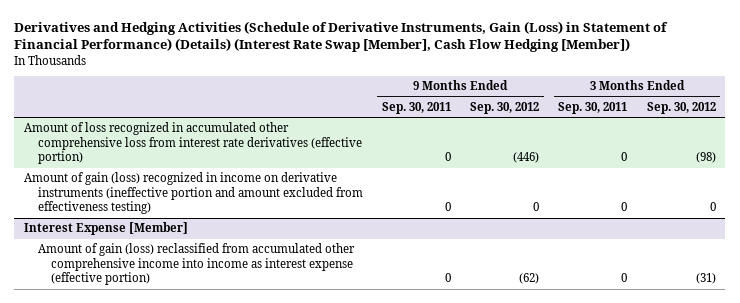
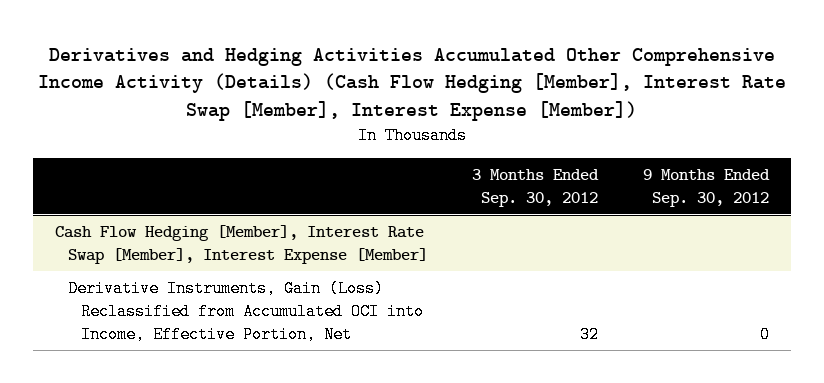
[14,20,669,53] Derivatives and Hedging Activities (Schedule of Derivative Instruments, Gain (Loss) in Statement of Financial Performance) (Details) (Interest Rate Swap [Member], Cash Flow Hedging [Member]) -> [37,47,786,121] Derivatives and Hedging Activities Accumulated Other Comprehensive Income Activity (Details) (Cash Flow Hedging [Member], Interest Rate Swap [Member], Interest Expense [Member])
[381,102,451,115] Sep. 30, 2011 -> none
[558,102,628,115] Sep. 30, 2011 -> none
[24,122,362,165] Amount of loss recognized in accumulated other comprehensive loss from interest rate derivatives (effective portion) -> none
[24,172,363,215] Amount of gain (loss) recognized in income on derivative instruments (ineffective portion and amount excluded from effectiveness testing) -> none
[24,222,189,236] Interest Expense [Member] -> none
none -> [55,224,429,264] Cash Flow Hedging [Member], Interest Rate Swap [Member], Interest Expense [Member]
[37,243,355,286] Amount of gain (loss) reclassified from accumulated other comprehensive income into income as interest expense (effective portion) -> [68,279,425,343] Derivative Instruments, Gain (Loss) Reclassified from Accumulated OCI into Income, Effective Portion, Net
[519,273,540,285] (62) -> [759,325,770,343] 0
[695,273,716,285] (31) -> [580,325,600,343] 32

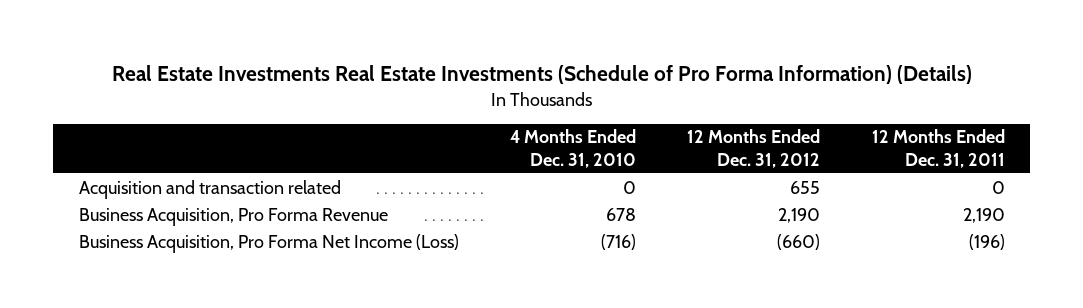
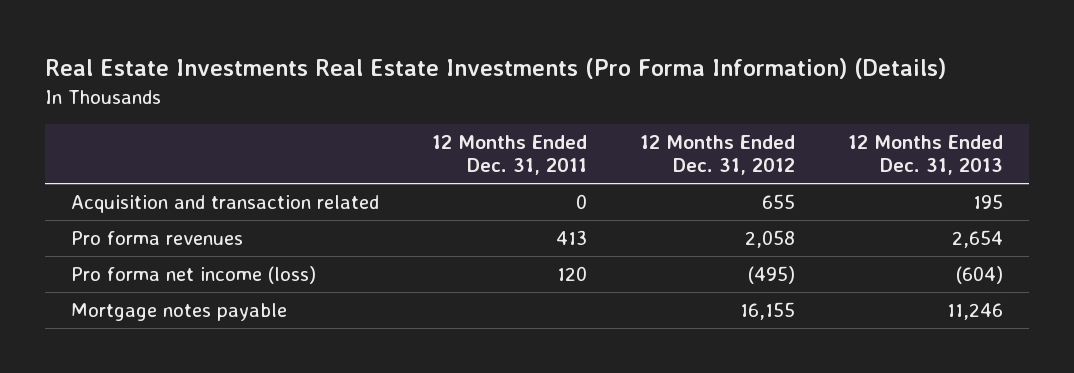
[111,65,972,85] Real Estate Investments Real Estate Investments (Schedule of Pro Forma Information) (Details) -> [44,58,946,80] Real Estate Investments Real Estate Investments (Pro Forma Information) (Details)
[510,129,637,168] 4 Months Ended Dec. 31, 2010 -> none
none -> [847,134,1003,176] 12 Months Ended Dec. 31, 2013
[78,207,388,226] Business Acquisition, Pro Forma Revenue -> [71,230,244,245] Pro forma revenues
[778,207,821,223] 2,190 -> [744,229,795,248] 2,058
[962,207,1005,223] 2,190 -> [556,229,588,245] 413
[78,233,459,253] Business Acquisition, Pro Forma Net Income (Loss) -> [71,265,317,284] Pro forma net income (loss)
[777,233,821,250] (660) -> [747,265,795,284] (495)
[968,233,1005,250] (196) -> [557,265,588,281] 120
none -> [71,302,288,321] Mortgage notes payable

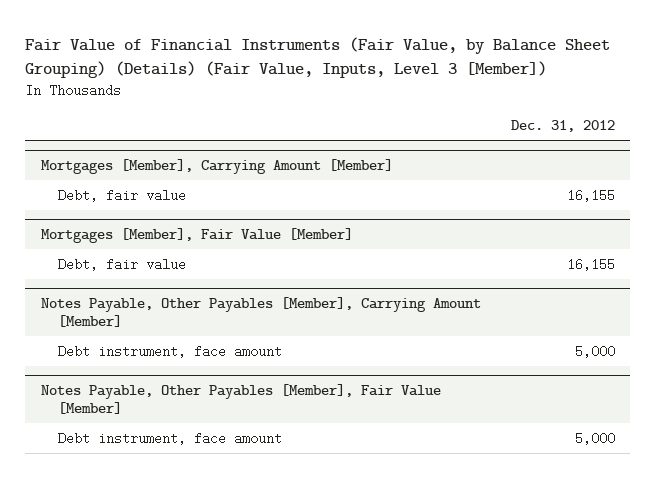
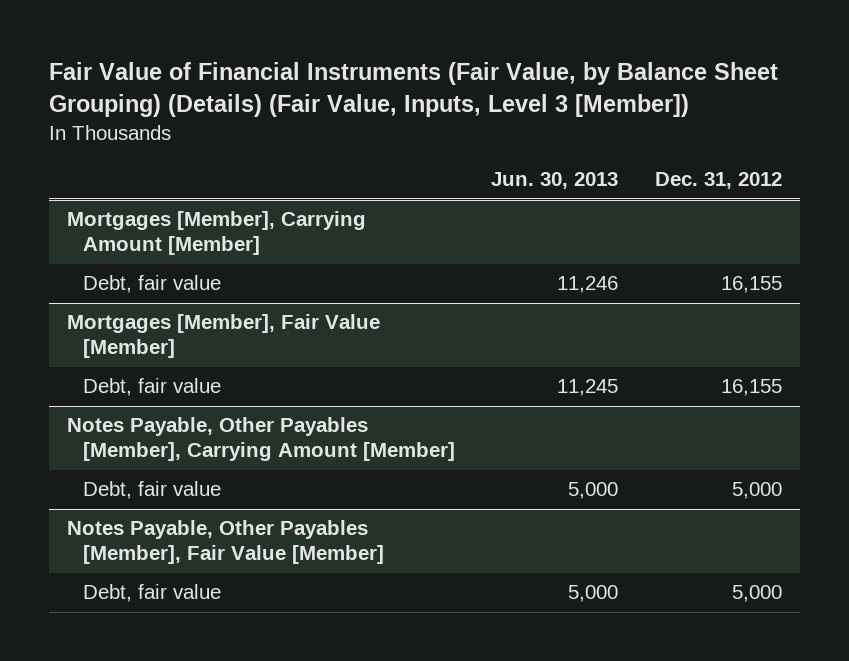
none -> [491,172,619,190] Jun. 30, 2013
[58,344,283,358] Debt instrument, face amount -> none
none -> [82,481,221,500] Debt, fair value
[58,431,283,445] Debt instrument, face amount -> none
none -> [82,584,221,603] Debt, fair value

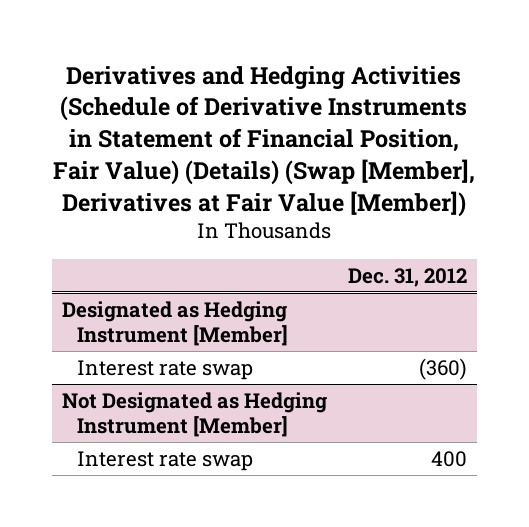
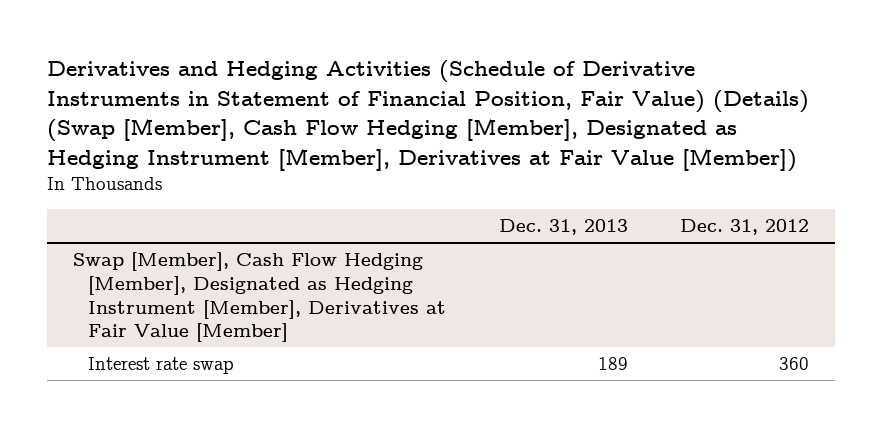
[53,65,476,217] Derivatives and Hedging Activities (Schedule of Derivative Instruments in Statement of Financial Position, Fair Value) (Details) (Swap [Member], Derivatives at Fair Value [Member]) -> [46,60,809,172] Derivatives and Hedging Activities (Schedule of Derivative Instruments in Statement of Financial Position, Fair Value) (Details) (Swap [Member], Cash Flow Hedging [Member], Designated as Hedging Instrument [Member], Derivatives at Fair Value [Member])
none -> [498,219,628,236] Dec. 31, 2013
[62,300,289,347] Designated as Hedging Instrument [Member] -> none
[62,391,328,438] Not Designated as Hedging Instrument [Member] -> none
[77,450,254,471] Interest rate swap -> none
none -> [73,252,447,343] Swap [Member], Cash Flow Hedging [Member], Designated as Hedging Instrument [Member], Derivatives at Fair Value [Member]
[418,357,467,380] (360) -> [778,357,809,371] 360

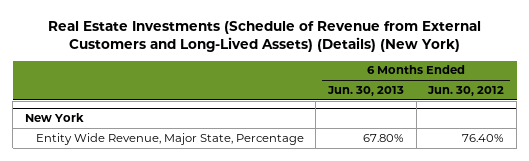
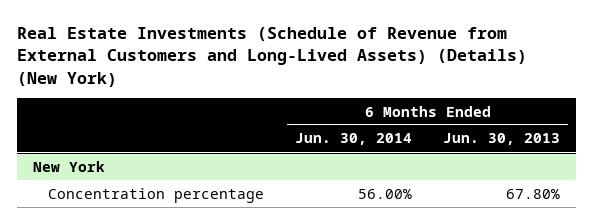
[427,86,505,97] Jun. 30, 2012 -> none
none -> [295,133,413,146] Jun. 30, 2014
[35,132,304,145] Entity Wide Revenue, Major State, Percentage -> [47,187,264,203] Concentration percentage

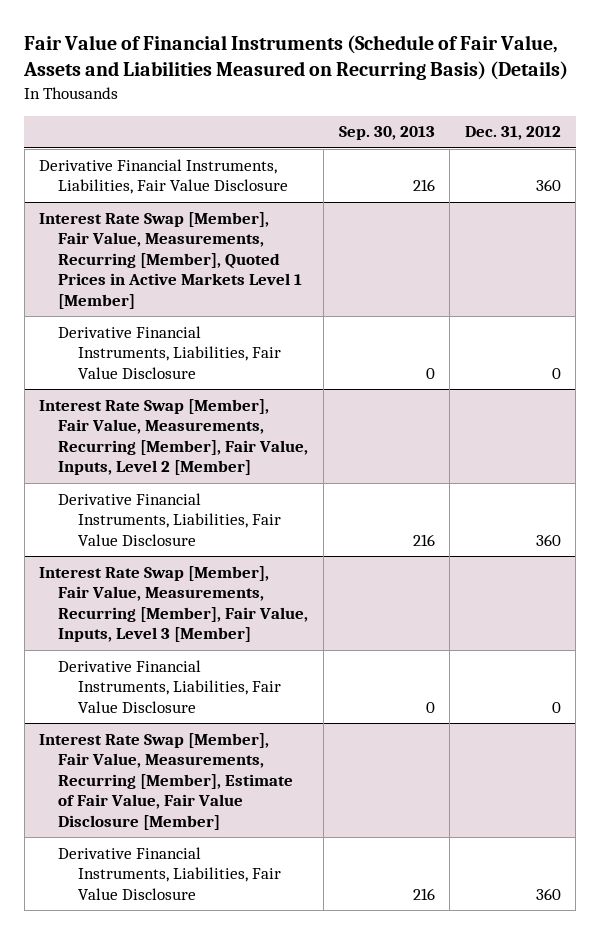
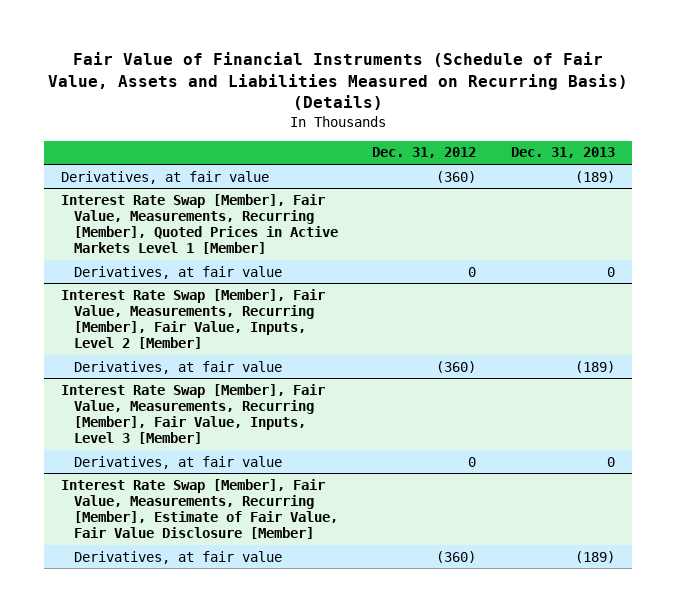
[338,126,435,141] Sep. 30, 2013 -> none
none -> [510,147,615,159] Dec. 31, 2013
[39,158,289,195] Derivative Financial Instruments, Liabilities, Fair Value Disclosure -> [60,170,269,184] Derivatives, at fair value
[535,179,561,192] 360 -> [436,170,477,183] (360)
[58,325,281,379] Derivative Financial Instruments, Liabilities, Fair Value Disclosure -> [73,265,282,279] Derivatives, at fair value
[58,492,281,546] Derivative Financial Instruments, Liabilities, Fair Value Disclosure -> [73,360,282,374] Derivatives, at fair value
[535,533,561,546] 360 -> [436,360,477,373] (360)
[58,659,281,713] Derivative Financial Instruments, Liabilities, Fair Value Disclosure -> [73,455,282,469] Derivatives, at fair value
[58,846,281,900] Derivative Financial Instruments, Liabilities, Fair Value Disclosure -> [73,550,282,564] Derivatives, at fair value
[535,887,561,900] 360 -> [436,550,477,563] (360)

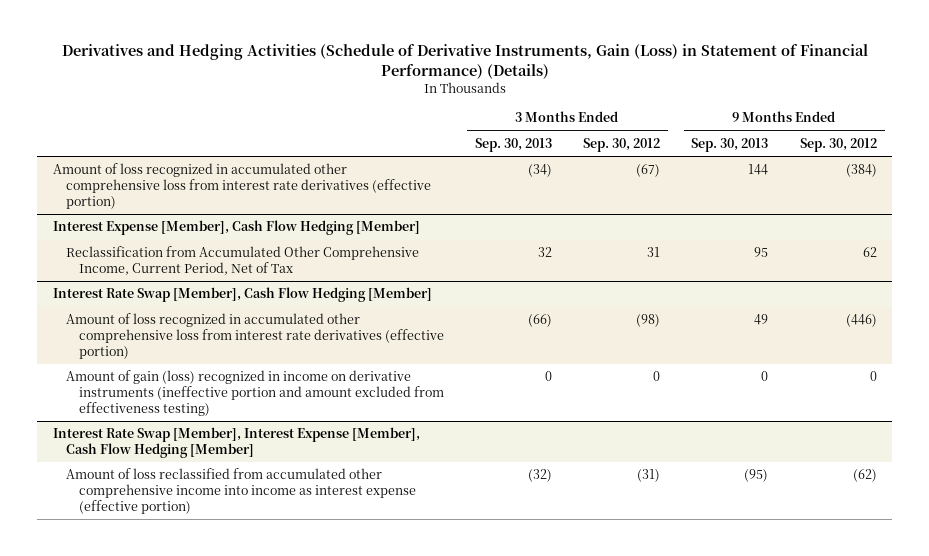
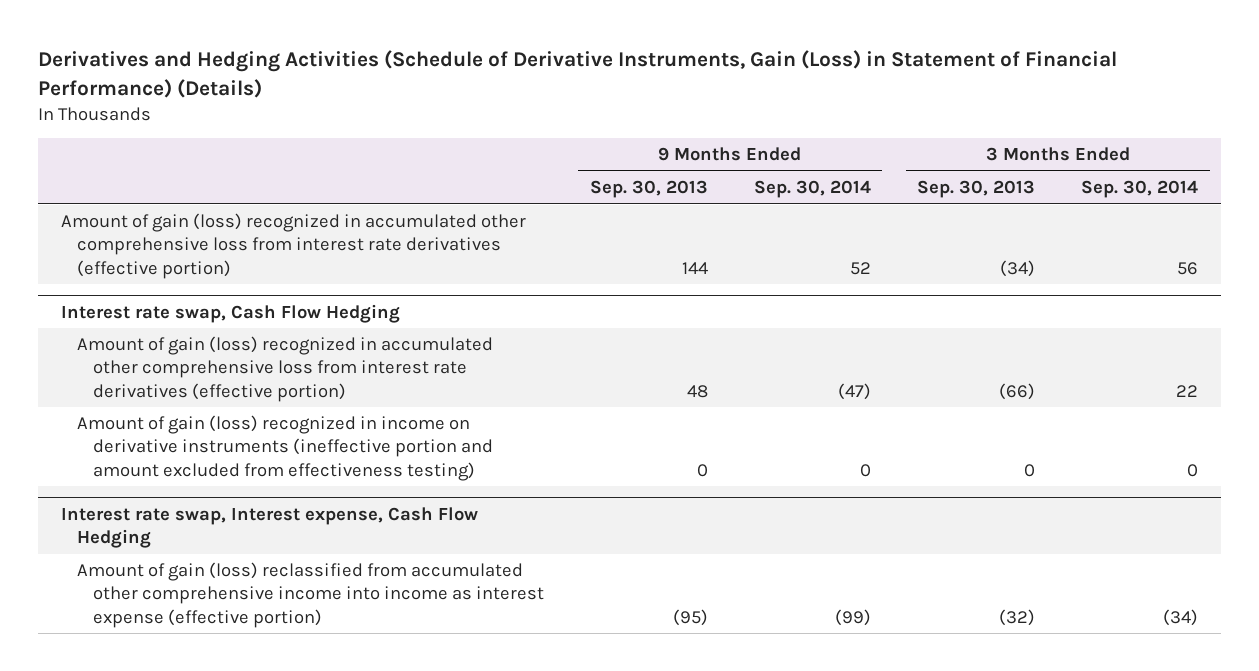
[583,138,661,153] Sep. 30, 2012 -> none
[799,138,877,153] Sep. 30, 2012 -> none
none -> [753,180,871,199] Sep. 30, 2014
none -> [1081,180,1199,199] Sep. 30, 2014
[52,220,420,236] Interest Expense [Member], Cash Flow Hedging [Member] -> none
[65,246,419,276] Reclassification from Accumulated Other Comprehensive Income, Current Period, Net of Tax -> none
[52,163,431,209] Amount of loss recognized in accumulated other comprehensive loss from interest rate derivatives (effective portion) -> [60,213,526,279] Amount of gain (loss) recognized in accumulated other comprehensive loss from interest rate derivatives (effective portion)
[52,287,432,303] Interest Rate Swap [Member], Cash Flow Hedging [Member] -> [60,303,400,323] Interest rate swap, Cash Flow Hedging
[65,313,444,359] Amount of loss recognized in accumulated other comprehensive loss from interest rate derivatives (effective portion) -> [76,336,493,402] Amount of gain (loss) recognized in accumulated other comprehensive loss from interest rate derivatives (effective portion)
[754,314,769,326] 49 -> [686,384,708,398] 48
[52,427,420,459] Interest Rate Swap [Member], Interest Expense [Member], Cash Flow Hedging [Member] -> [60,506,478,549] Interest rate swap, Interest expense, Cash Flow Hedging
[65,468,416,514] Amount of loss reclassified from accumulated other comprehensive income into income as interest expense (effective portion) -> [76,562,544,628] Amount of gain (loss) reclassified from accumulated other comprehensive income into income as interest expense (effective portion)

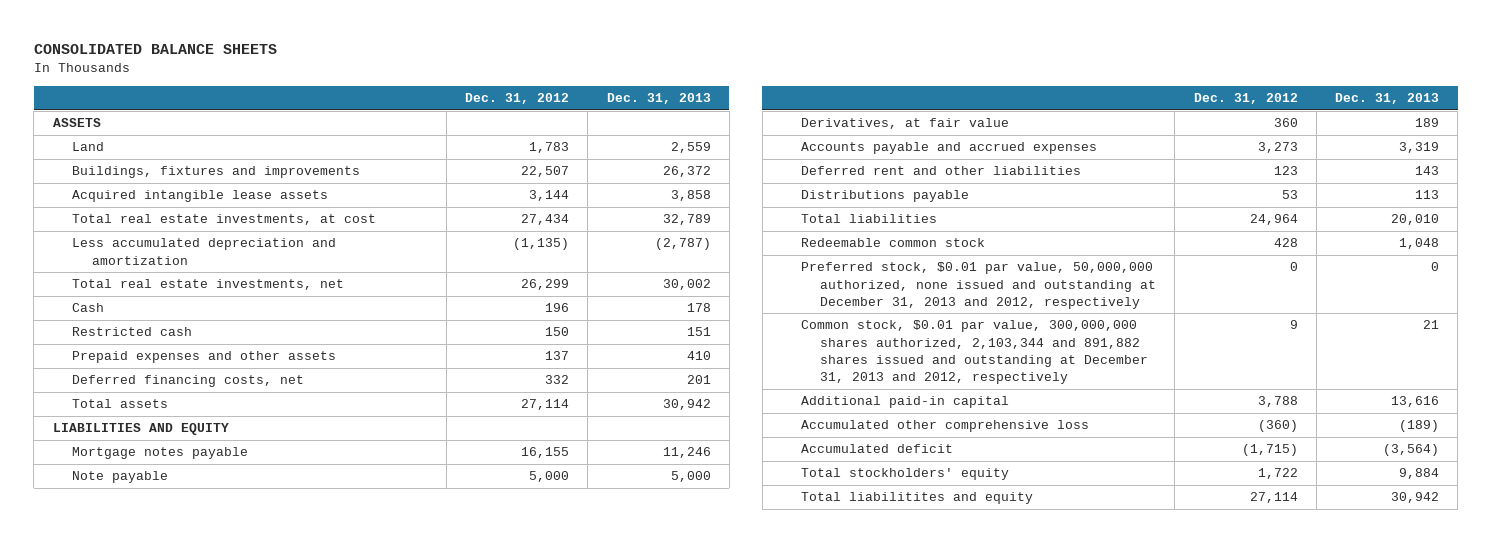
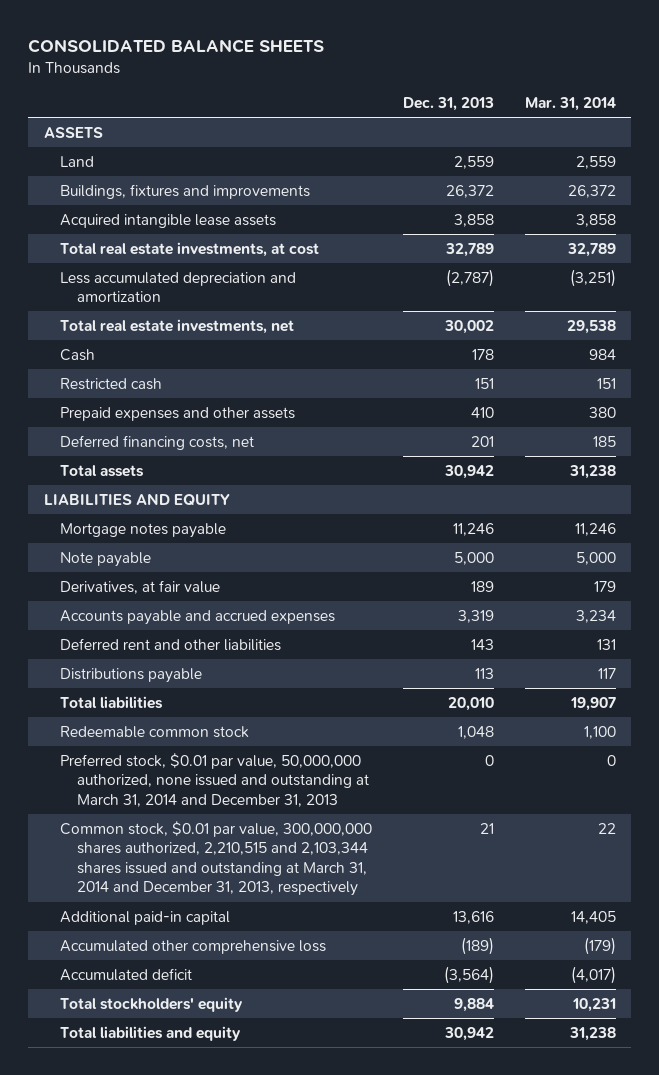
[465,92,570,104] Dec. 31, 2012 -> none
none -> [524,96,616,111] Mar. 31, 2014
[800,262,1157,309] Preferred stock, $0.01 par value, 50,000,000 authorized, none issued and outstanding at December 31, 2013 and 2012, respectively -> [60,752,370,807] Preferred stock, $0.01 par value, 50,000,000 authorized, none issued and outstanding at March 31, 2014 and December 31, 2013
[800,320,1149,384] Common stock, $0.01 par value, 300,000,000 shares authorized, 2,103,344 and 891,882 shares issued and outstanding at December 31, 2013 and 2012, respectively -> [60,820,373,897] Common stock, $0.01 par value, 300,000,000 shares authorized, 2,210,515 and 2,103,344 shares issued and outstanding at March 31, 2014 and December 31, 2013, respectively
[800,492,1033,505] Total liabilitites and equity -> [60,1025,242,1041] Total liabilities and equity

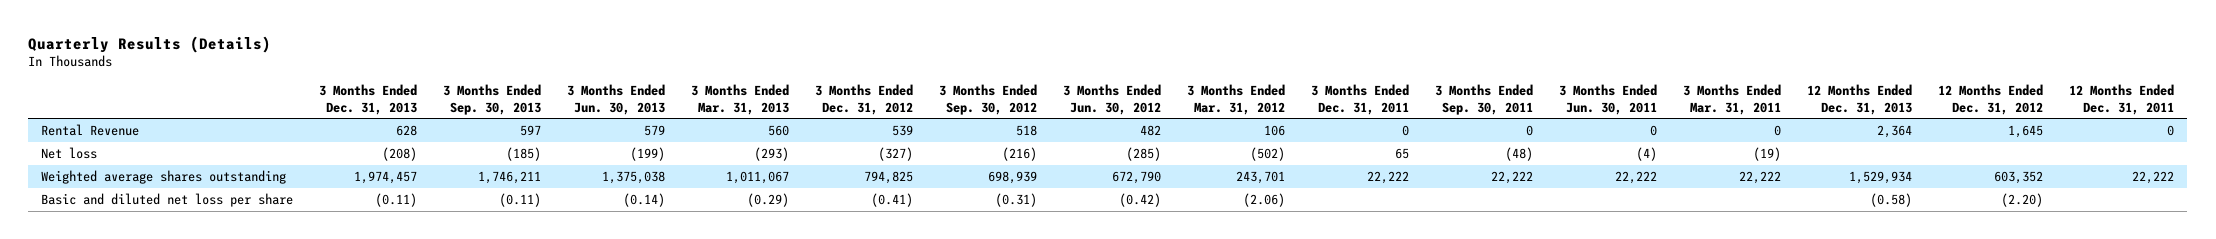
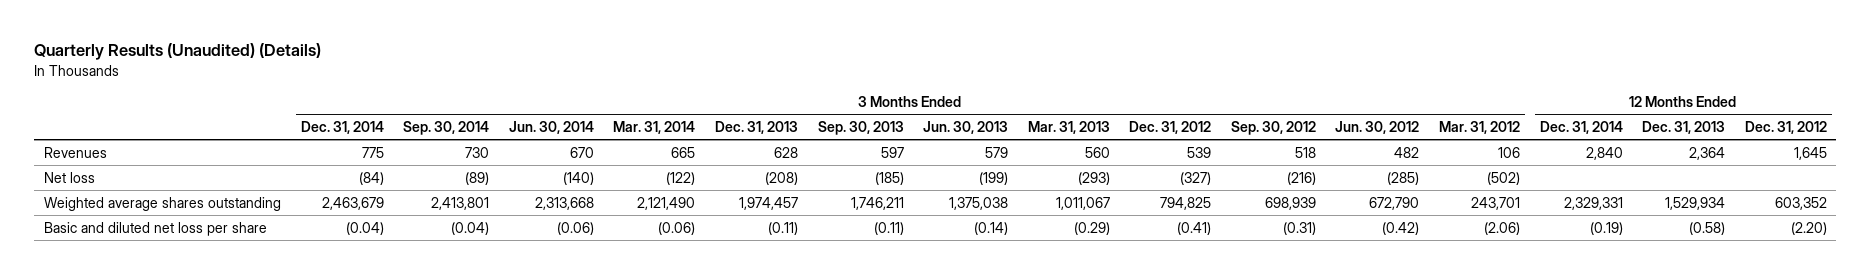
[28,35,272,53] Quarterly Results (Details) -> [34,43,322,61] Quarterly Results (Unaudited) (Details)
[1311,84,1410,115] 3 Months Ended Dec. 31, 2011 -> none
[1435,84,1534,115] 3 Months Ended Sep. 30, 2011 -> none
[1559,84,1658,115] 3 Months Ended Jun. 30, 2011 -> none
[1683,84,1782,115] 3 Months Ended Mar. 31, 2011 -> none
[2069,84,2175,115] 12 Months Ended Dec. 31, 2011 -> none
none -> [300,121,384,135] Dec. 31, 2014
none -> [403,121,490,136] Sep. 30, 2014
none -> [508,121,594,135] Jun. 30, 2014
none -> [613,121,696,135] Mar. 31, 2014
none -> [1539,121,1623,135] Dec. 31, 2014
[41,123,140,136] Rental Revenue -> [44,146,108,158] Revenues

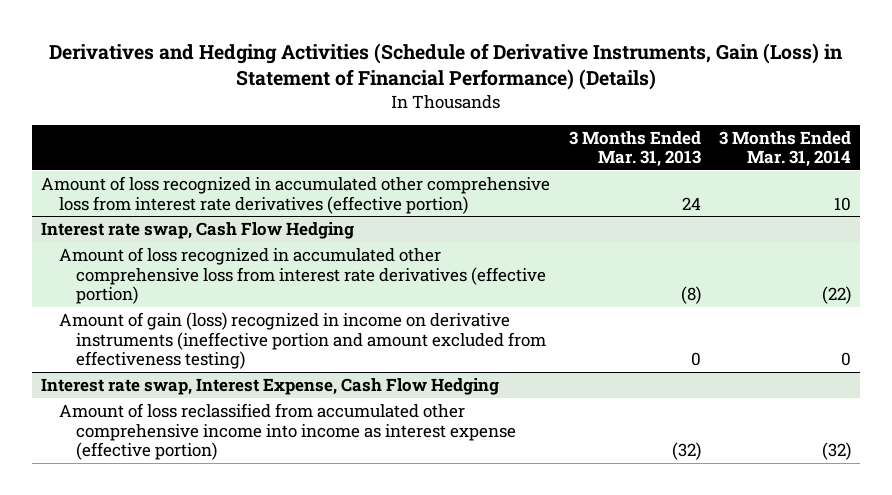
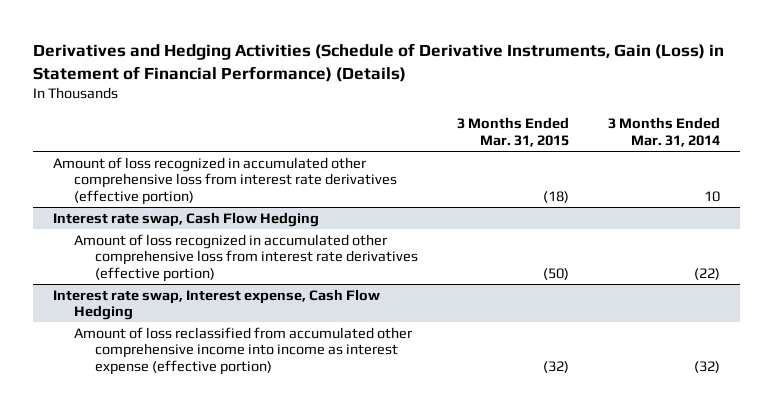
[568,130,701,168] 3 Months Ended Mar. 31, 2013 -> none
none -> [456,117,569,148] 3 Months Ended Mar. 31, 2015
[58,311,546,370] Amount of gain (loss) recognized in income on derivative instruments (ineffective portion and amount excluded from effectiveness testing) -> none
[41,377,500,395] Interest rate swap, Interest Expense, Cash Flow Hedging -> [52,288,380,321] Interest rate swap, Interest expense, Cash Flow Hedging

